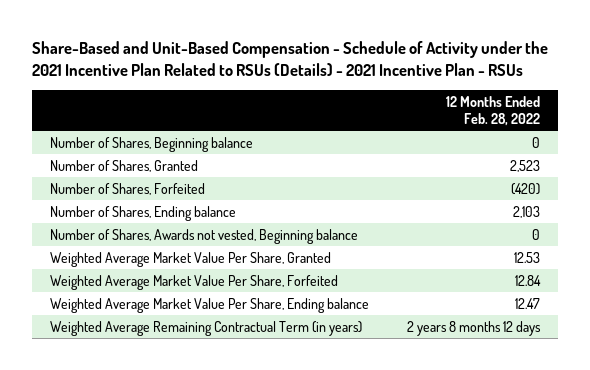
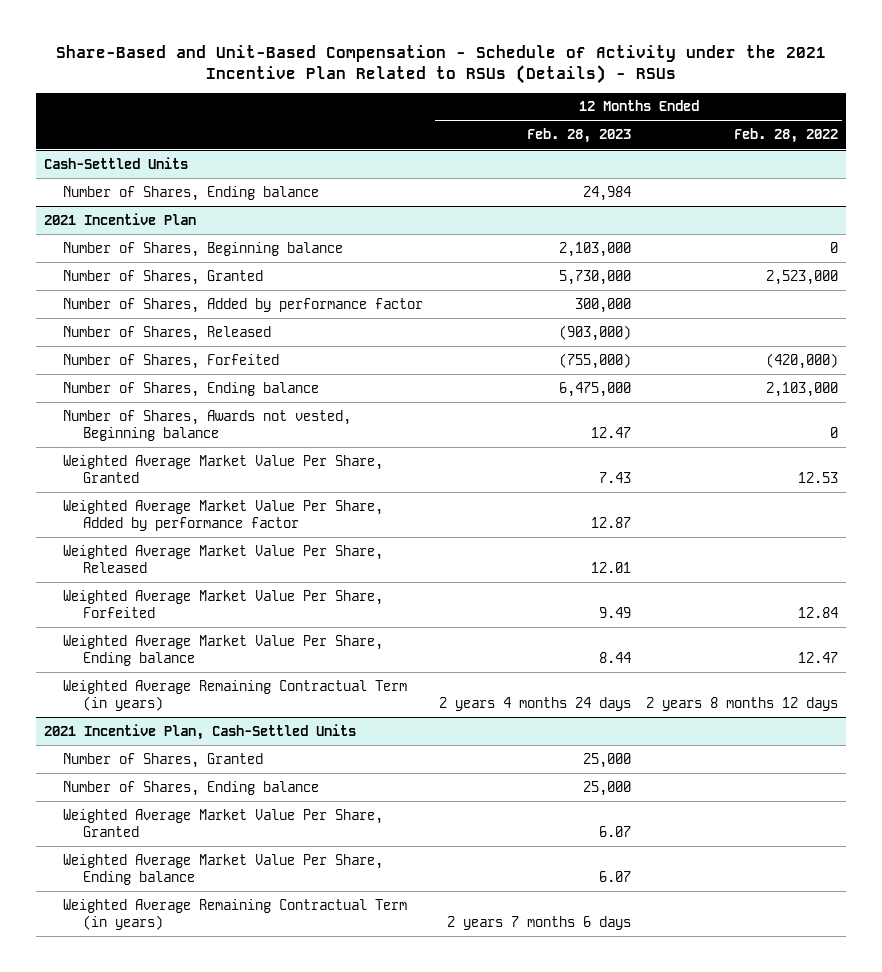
[31,40,548,77] Share-Based and Unit-Based Compensation - Schedule of Activity under the 2021 Incentive Plan Related to RSUs (Details) - 2021 Incentive Plan - RSUs -> [56,44,827,84] Share-Based and Unit-Based Compensation - Schedule of Activity under the 2021 Incentive Plan Related to RSUs (Details) - RSUs
none -> [526,128,631,144] Feb. 28, 2023
none -> [44,156,189,169] Cash-Settled Units
none -> [63,185,320,201] Number of Shares, Ending balance
none -> [44,212,197,225] 2021 Incentive Plan
[509,159,540,172] 2,523 -> [766,269,839,285] 2,523,000
none -> [63,297,424,313] Number of Shares, Added by performance factor
none -> [63,325,272,341] Number of Shares, Released
[510,182,540,195] (420) -> [766,352,839,369] (420,000)
[512,205,540,218] 2,103 -> [766,381,839,397] 2,103,000
none -> [63,499,384,532] Weighted Average Market Value Per Share, Added by performance factor
none -> [63,544,384,574] Weighted Average Market Value Per Share, Released
none -> [44,723,357,740] 2021 Incentive Plan, Cash-Settled Units
none -> [63,752,264,768] Number of Shares, Granted
none -> [63,780,320,796] Number of Shares, Ending balance
none -> [63,808,384,838] Weighted Average Market Value Per Share, Granted
none -> [63,853,384,886] Weighted Average Market Value Per Share, Ending balance
none -> [63,898,408,931] Weighted Average Remaining Contractual Term (in years)

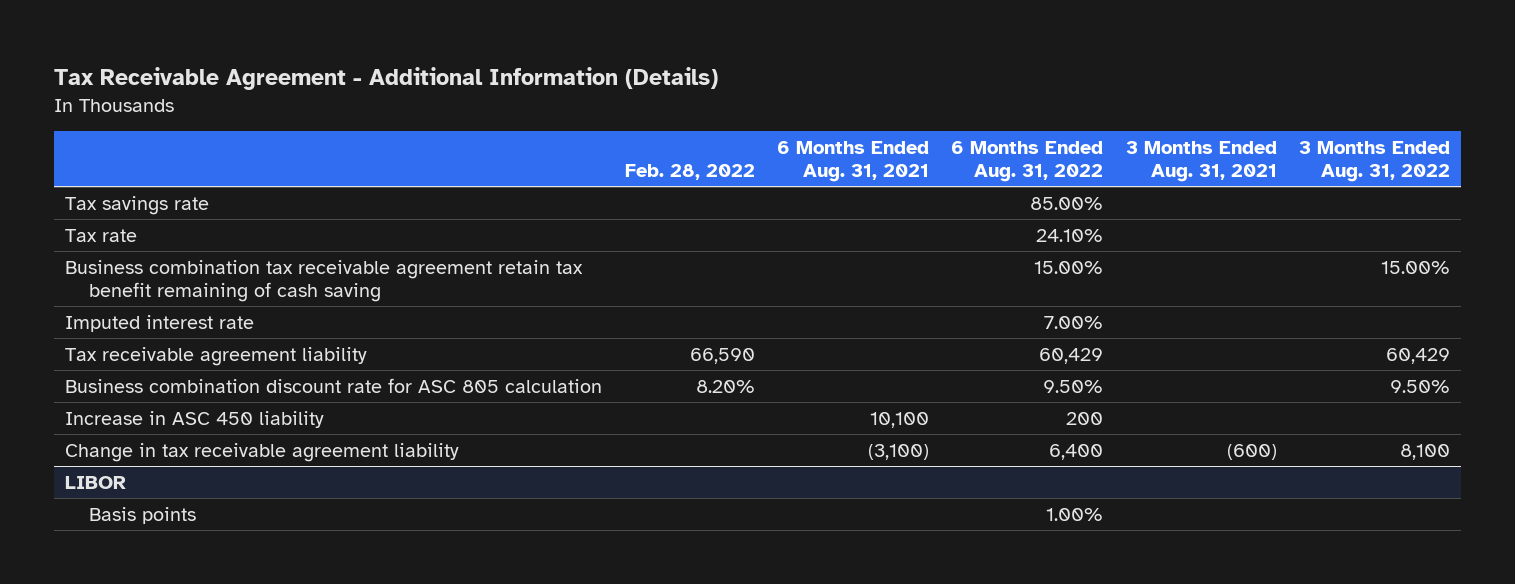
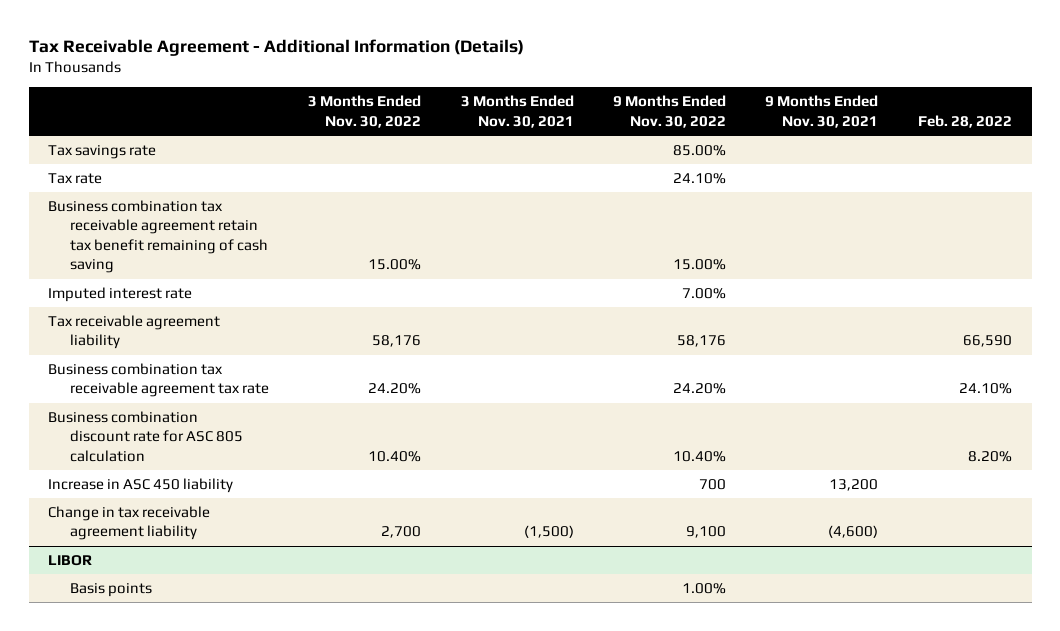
[776,141,929,183] 6 Months Ended Aug. 31, 2021 -> none
[951,141,1104,183] 6 Months Ended Aug. 31, 2022 -> none
[1125,141,1277,183] 3 Months Ended Aug. 31, 2021 -> none
[1298,141,1450,183] 3 Months Ended Aug. 31, 2022 -> none
none -> [308,95,422,128] 3 Months Ended Nov. 30, 2022
none -> [460,95,574,128] 3 Months Ended Nov. 30, 2021
none -> [613,95,727,128] 9 Months Ended Nov. 30, 2022
none -> [765,95,879,128] 9 Months Ended Nov. 30, 2021
none -> [48,363,269,398] Business combination tax receivable agreement tax rate

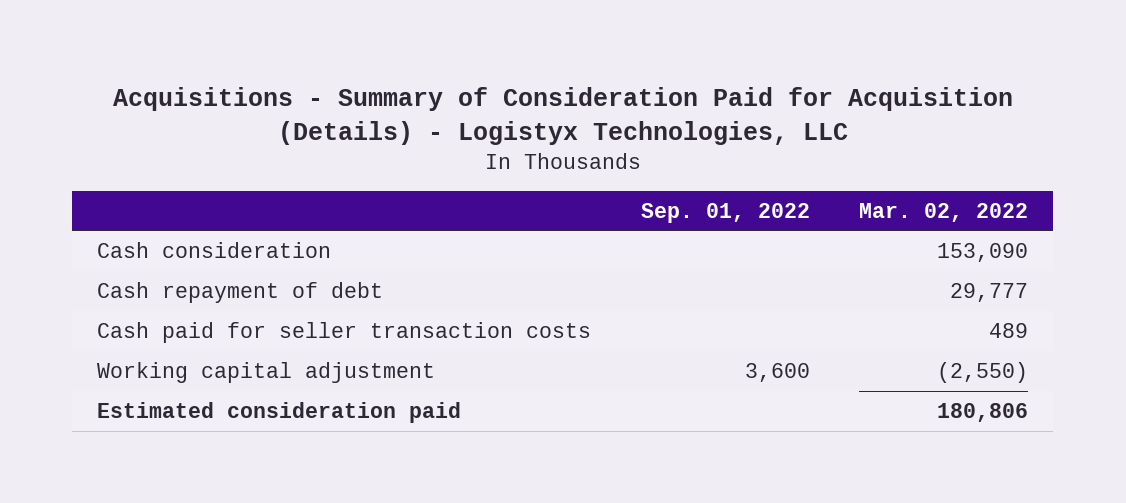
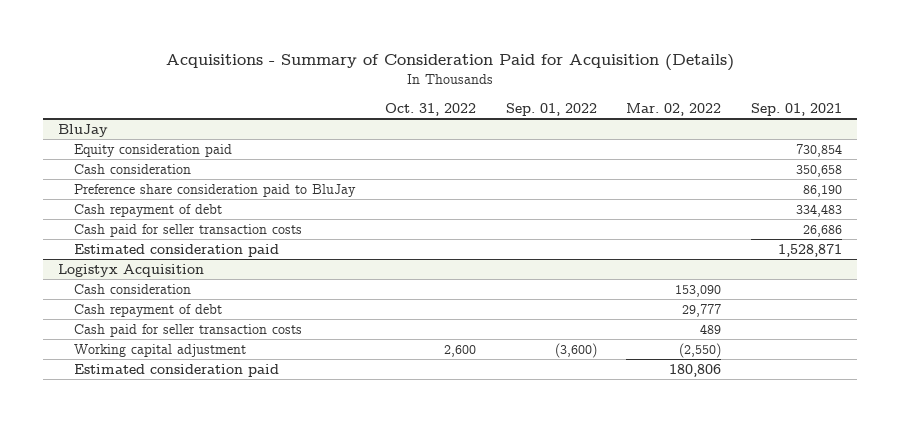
[112,87,1013,145] Acquisitions - Summary of Consideration Paid for Acquisition (Details) - Logistyx Technologies, LLC -> [166,54,735,72] Acquisitions - Summary of Consideration Paid for Acquisition (Details)
none -> [384,102,476,116] Oct. 31, 2022
none -> [751,102,843,116] Sep. 01, 2021
none -> [58,124,109,138] BluJay
none -> [74,144,233,158] Equity consideration paid
none -> [74,164,192,175] Cash consideration
none -> [74,184,357,198] Preference share consideration paid to BluJay
none -> [74,204,223,218] Cash repayment of debt
none -> [74,224,303,238] Cash paid for seller transaction costs
none -> [74,244,280,258] Estimated consideration paid
none -> [58,264,205,278] Logistyx Acquisition
[744,362,810,382] 3,600 -> [554,343,597,359] (3,600)

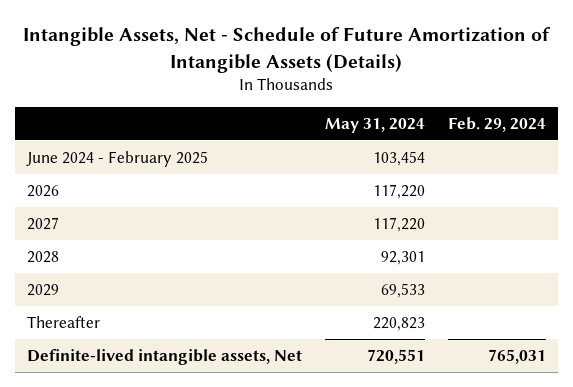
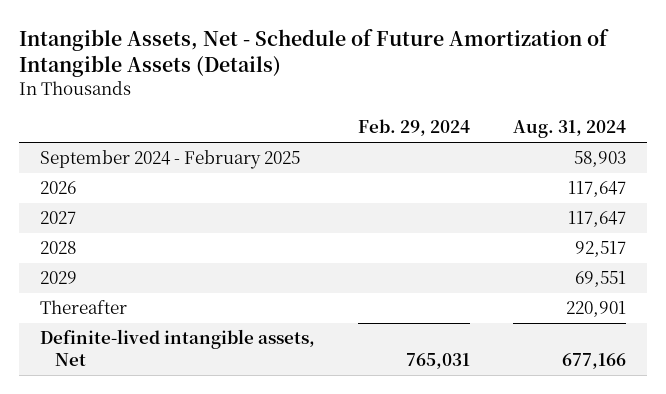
[324,118,425,134] May 31, 2024 -> none
none -> [512,120,626,139] Aug. 31, 2024
[25,150,208,167] June 2024 - February 2025 -> [40,150,301,170] September 2024 - February 2025

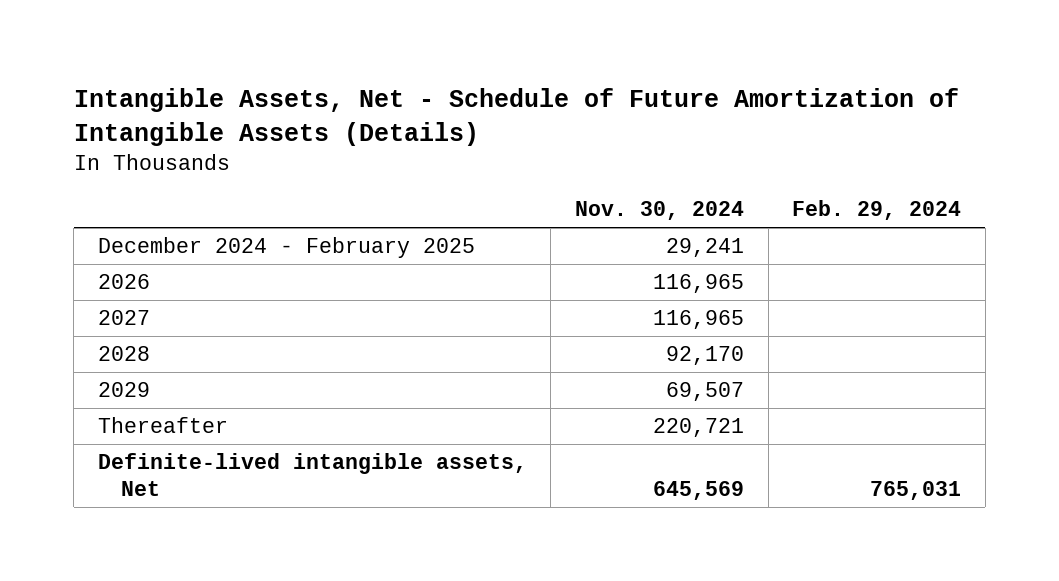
[512,120,626,139] Aug. 31, 2024 -> none
none -> [575,201,745,221] Nov. 30, 2024
[40,150,301,170] September 2024 - February 2025 -> [97,236,475,258] December 2024 - February 2025

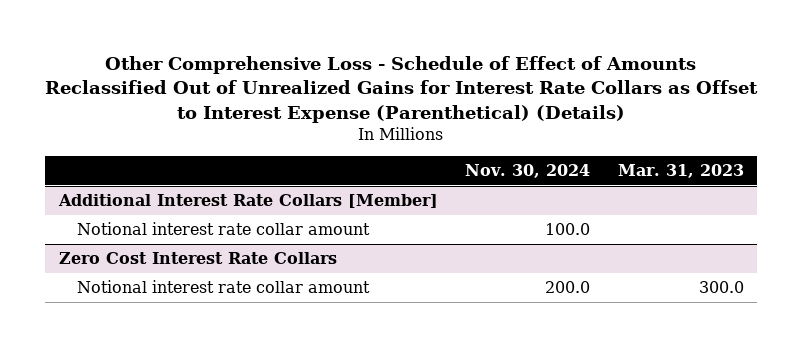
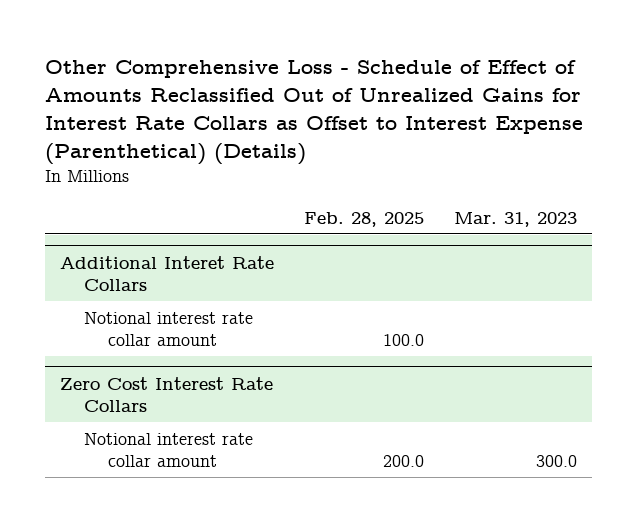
[465,164,591,179] Nov. 30, 2024 -> none
none -> [304,211,425,227] Feb. 28, 2025
[57,194,438,209] Additional Interest Rate Collars [Member] -> [60,255,275,291] Additional Interet Rate Collars

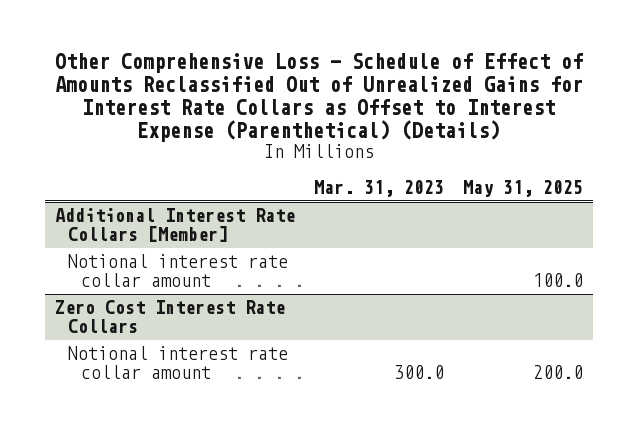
[304,211,425,227] Feb. 28, 2025 -> none
none -> [463,179,584,197] May 31, 2025
[60,255,275,291] Additional Interet Rate Collars -> [54,208,295,243] Additional Interest Rate Collars [Member]

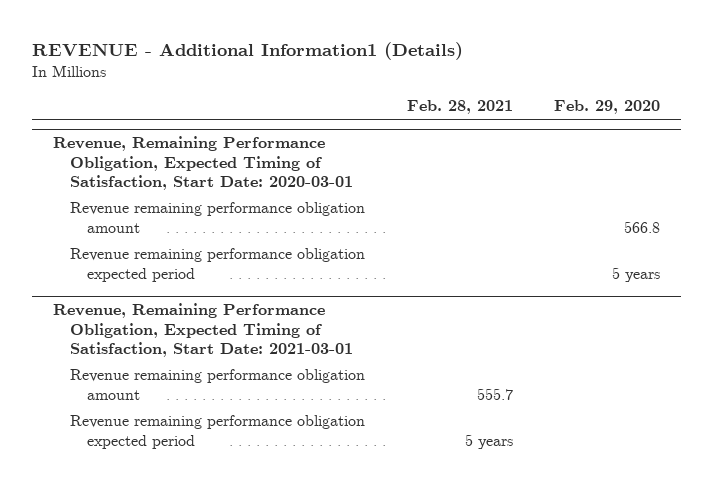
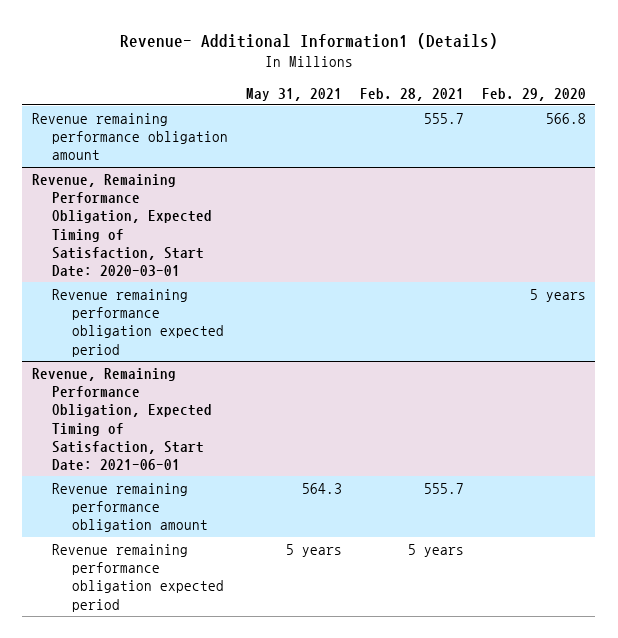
[32,42,464,61] REVENUE - Additional Information1 (Details) -> [119,32,498,49] Revenue- Additional Information1 (Details)
none -> [245,87,342,101] May 31, 2021
none -> [31,112,228,161] Revenue remaining performance obligation amount
[70,202,366,234] Revenue remaining performance obligation amount -> none
[53,303,354,358] Revenue, Remaining Performance Obligation, Expected Timing of Satisfaction, Start Date: 2021-03-01 -> [31,367,212,471] Revenue, Remaining Performance Obligation, Expected Timing of Satisfaction, Start Date: 2021-06-01

